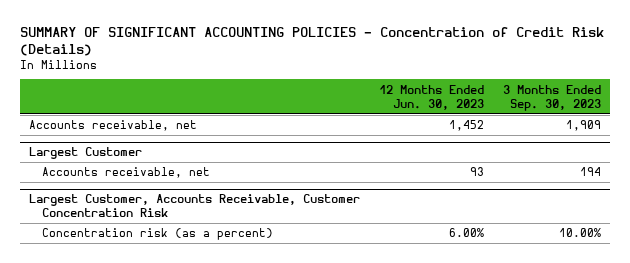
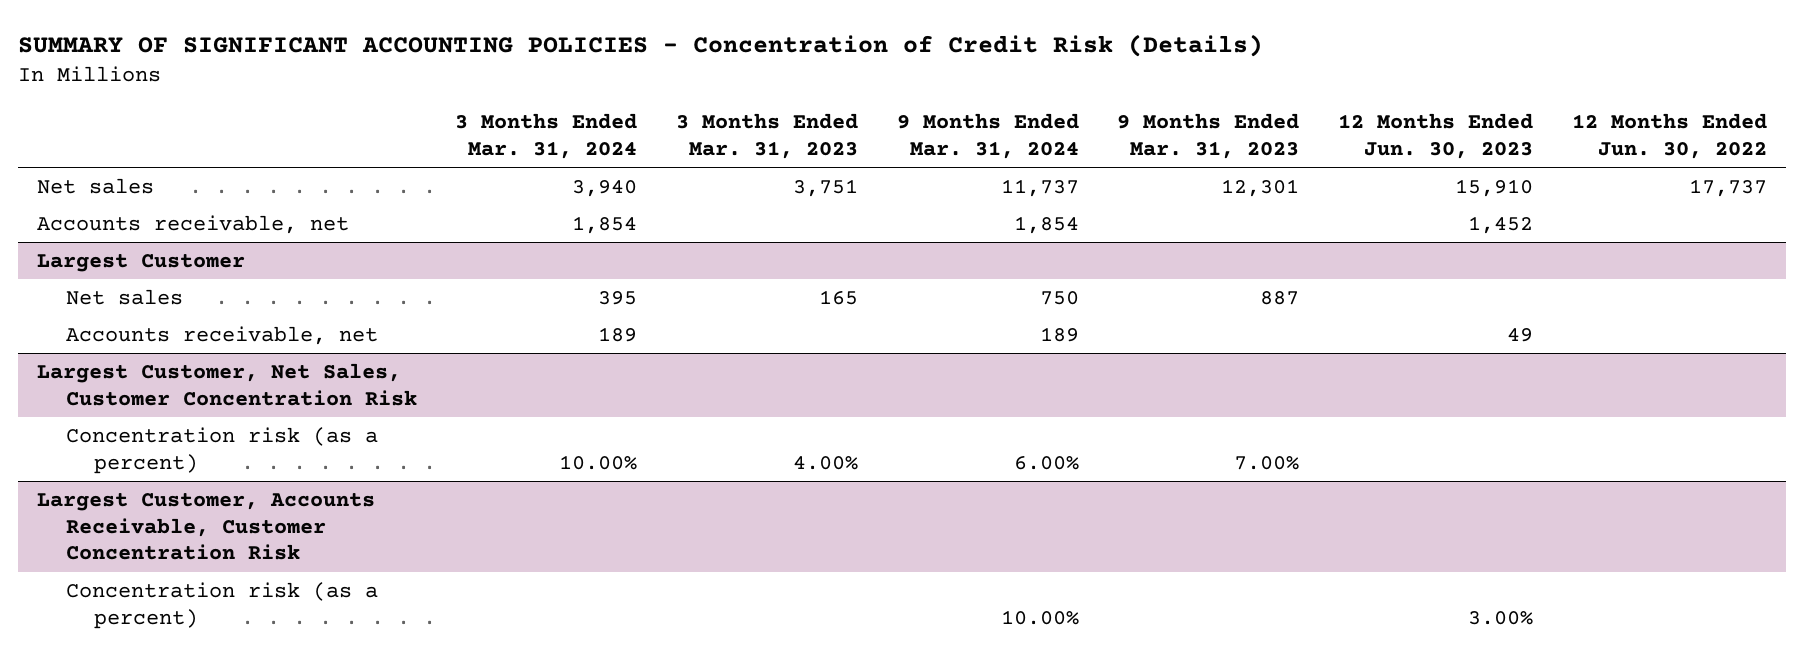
[502,84,601,111] 3 Months Ended Sep. 30, 2023 -> none
none -> [455,113,638,159] 3 Months Ended Mar. 31, 2024
none -> [675,113,858,159] 3 Months Ended Mar. 31, 2023
none -> [896,113,1079,159] 9 Months Ended Mar. 31, 2024
none -> [1117,113,1300,159] 9 Months Ended Mar. 31, 2023
none -> [1571,113,1767,159] 12 Months Ended Jun. 30, 2022
none -> [37,177,155,194] Net sales
none -> [65,288,183,305] Net sales
[469,167,484,177] 93 -> [1507,327,1534,342] 49
none -> [37,362,417,406] Largest Customer, Net Sales, Customer Concentration Risk
none -> [65,426,378,474] Concentration risk (as a percent)
[448,228,484,238] 6.00% -> [1468,610,1534,625] 3.00%

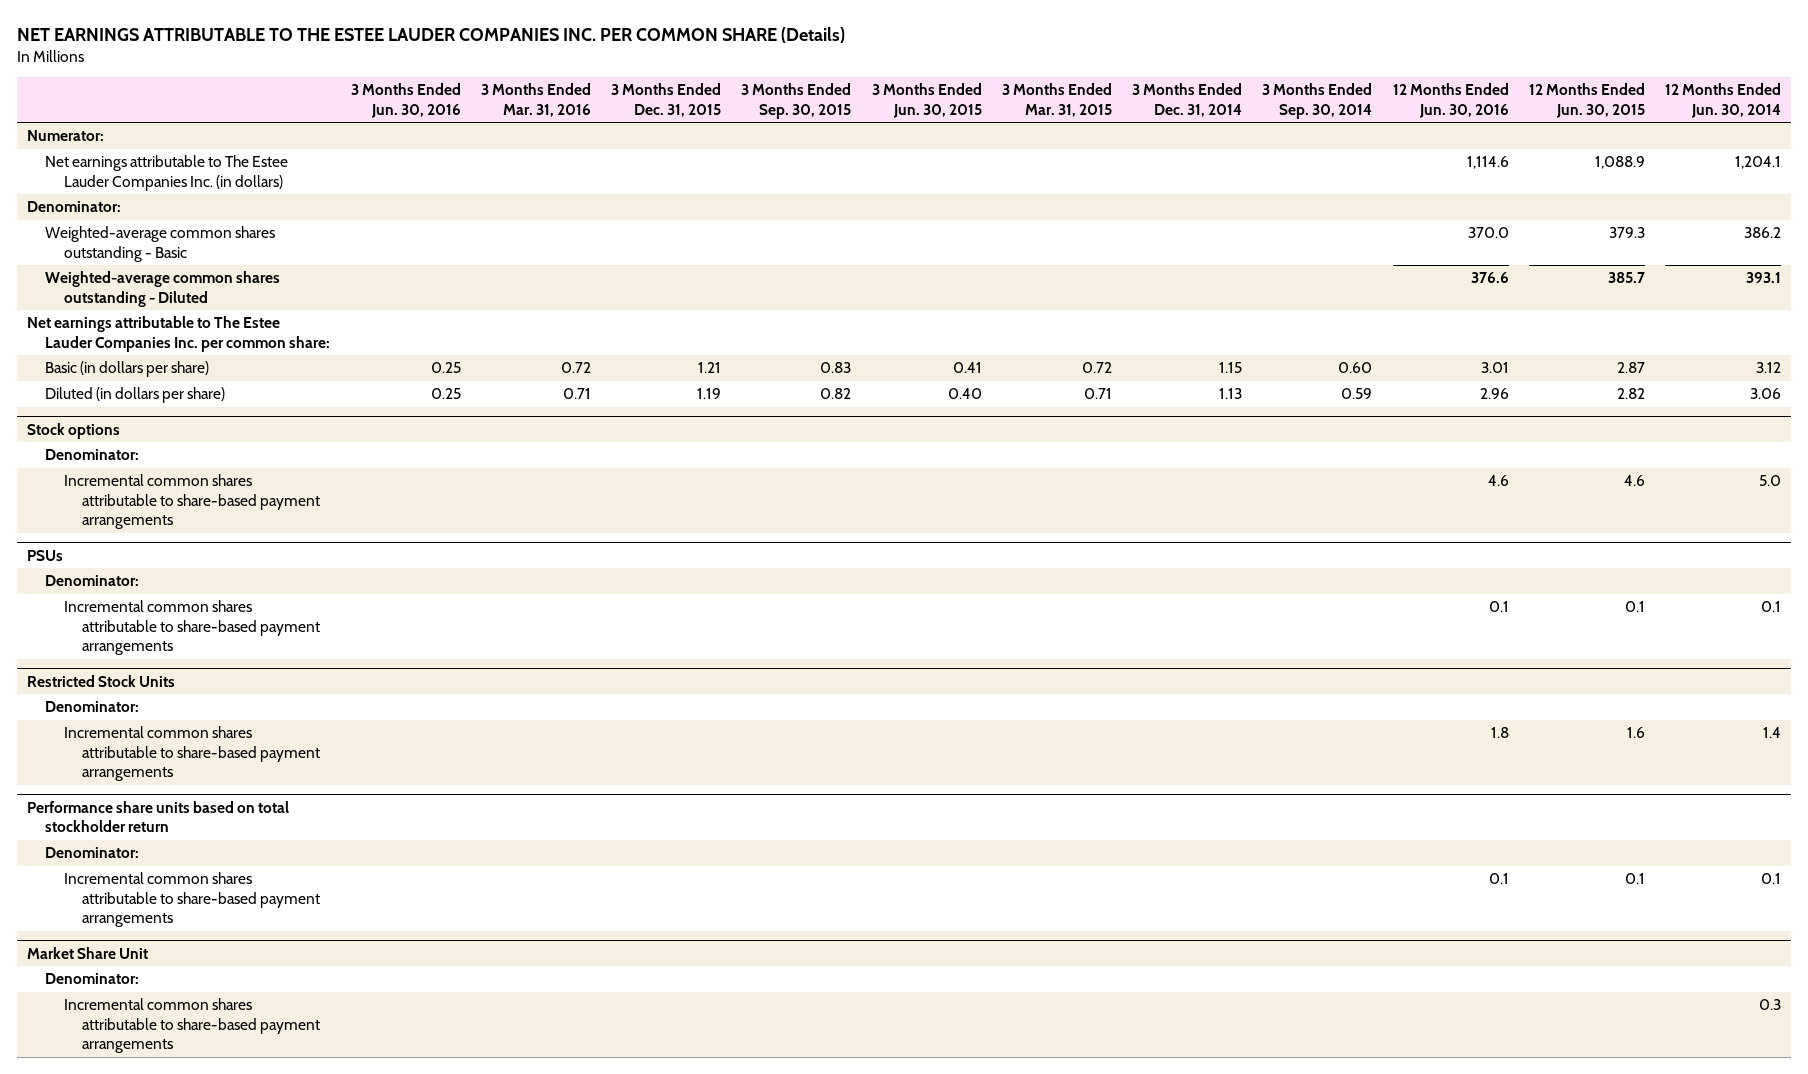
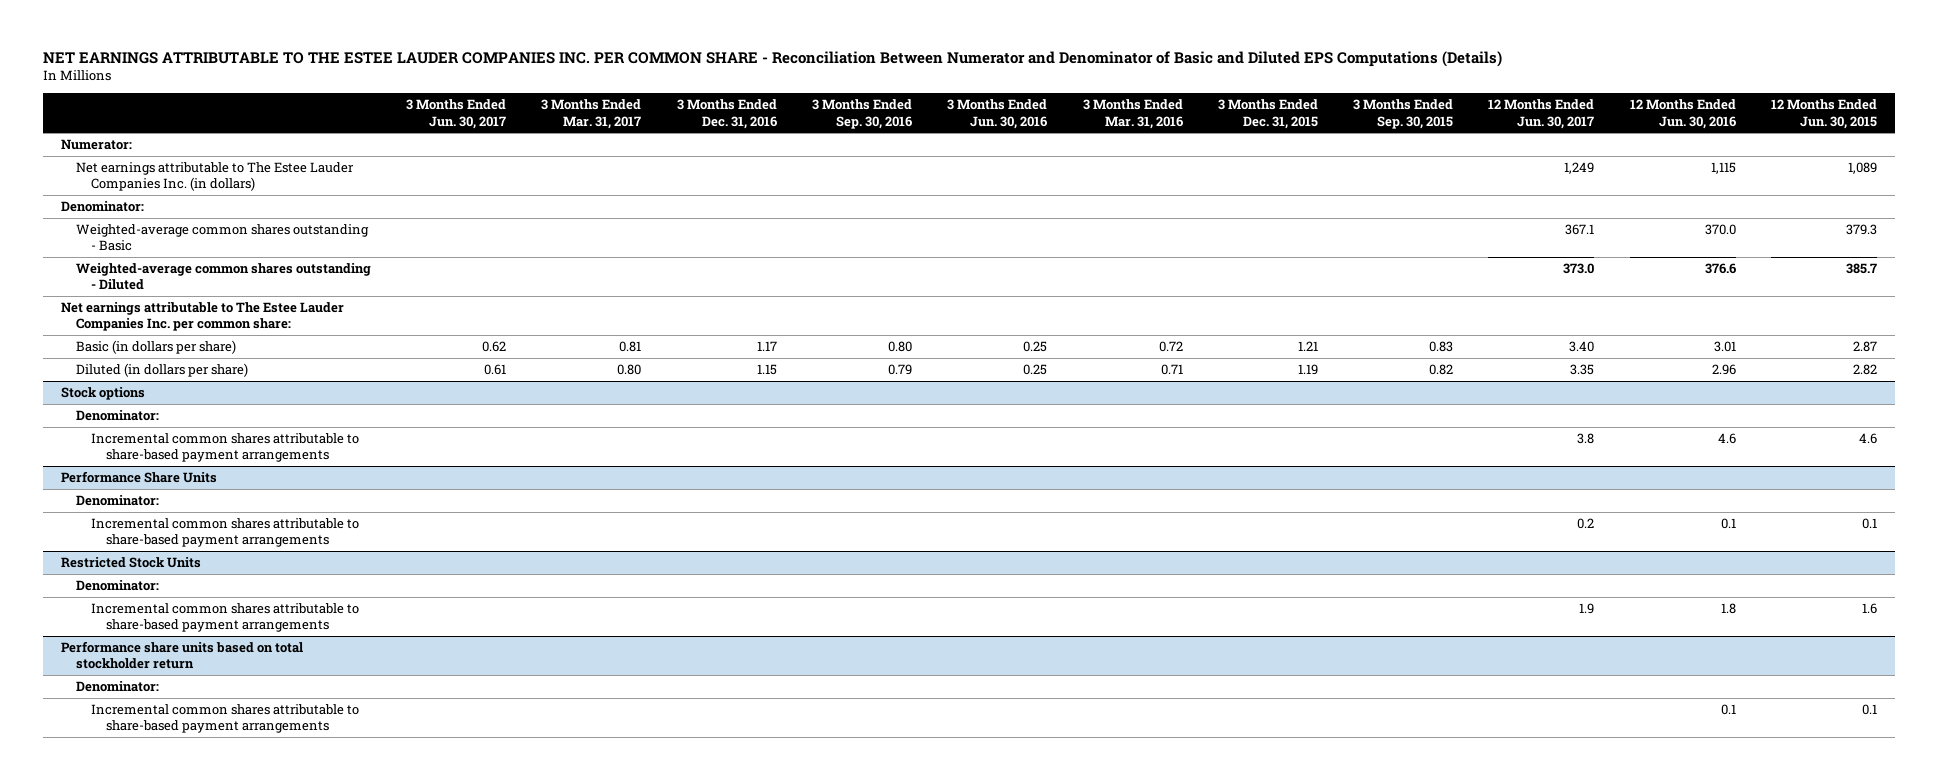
[16,26,845,43] NET EARNINGS ATTRIBUTABLE TO THE ESTEE LAUDER COMPANIES INC. PER COMMON SHARE (Details) -> [42,51,1502,68] NET EARNINGS ATTRIBUTABLE TO THE ESTEE LAUDER COMPANIES INC. PER COMMON SHARE - Reconciliation Between Numerator and Denominator of Basic and Diluted EPS Computations (Details)
[871,83,982,118] 3 Months Ended Jun. 30, 2015 -> none
[1001,83,1112,117] 3 Months Ended Mar. 31, 2015 -> none
[1132,83,1243,117] 3 Months Ended Dec. 31, 2014 -> none
[1262,83,1373,119] 3 Months Ended Sep. 30, 2014 -> none
[1665,83,1782,118] 12 Months Ended Jun. 30, 2014 -> none
none -> [406,99,507,129] 3 Months Ended Jun. 30, 2017
none -> [541,99,642,129] 3 Months Ended Mar. 31, 2017
none -> [676,99,777,129] 3 Months Ended Dec. 31, 2016
none -> [811,99,912,129] 3 Months Ended Sep. 30, 2016
none -> [1488,99,1595,129] 12 Months Ended Jun. 30, 2017
[1466,156,1509,170] 1,114.6 -> [1710,162,1736,175] 1,115
[1595,156,1646,170] 1,088.9 -> [1847,162,1877,175] 1,089
[27,549,64,561] PSUs -> none
none -> [60,471,217,484] Performance Share Units
[27,946,149,959] Market Share Unit -> none
[45,973,140,985] Denominator: -> none
[63,998,320,1054] Incremental common shares attributable to share-based payment arrangements -> none

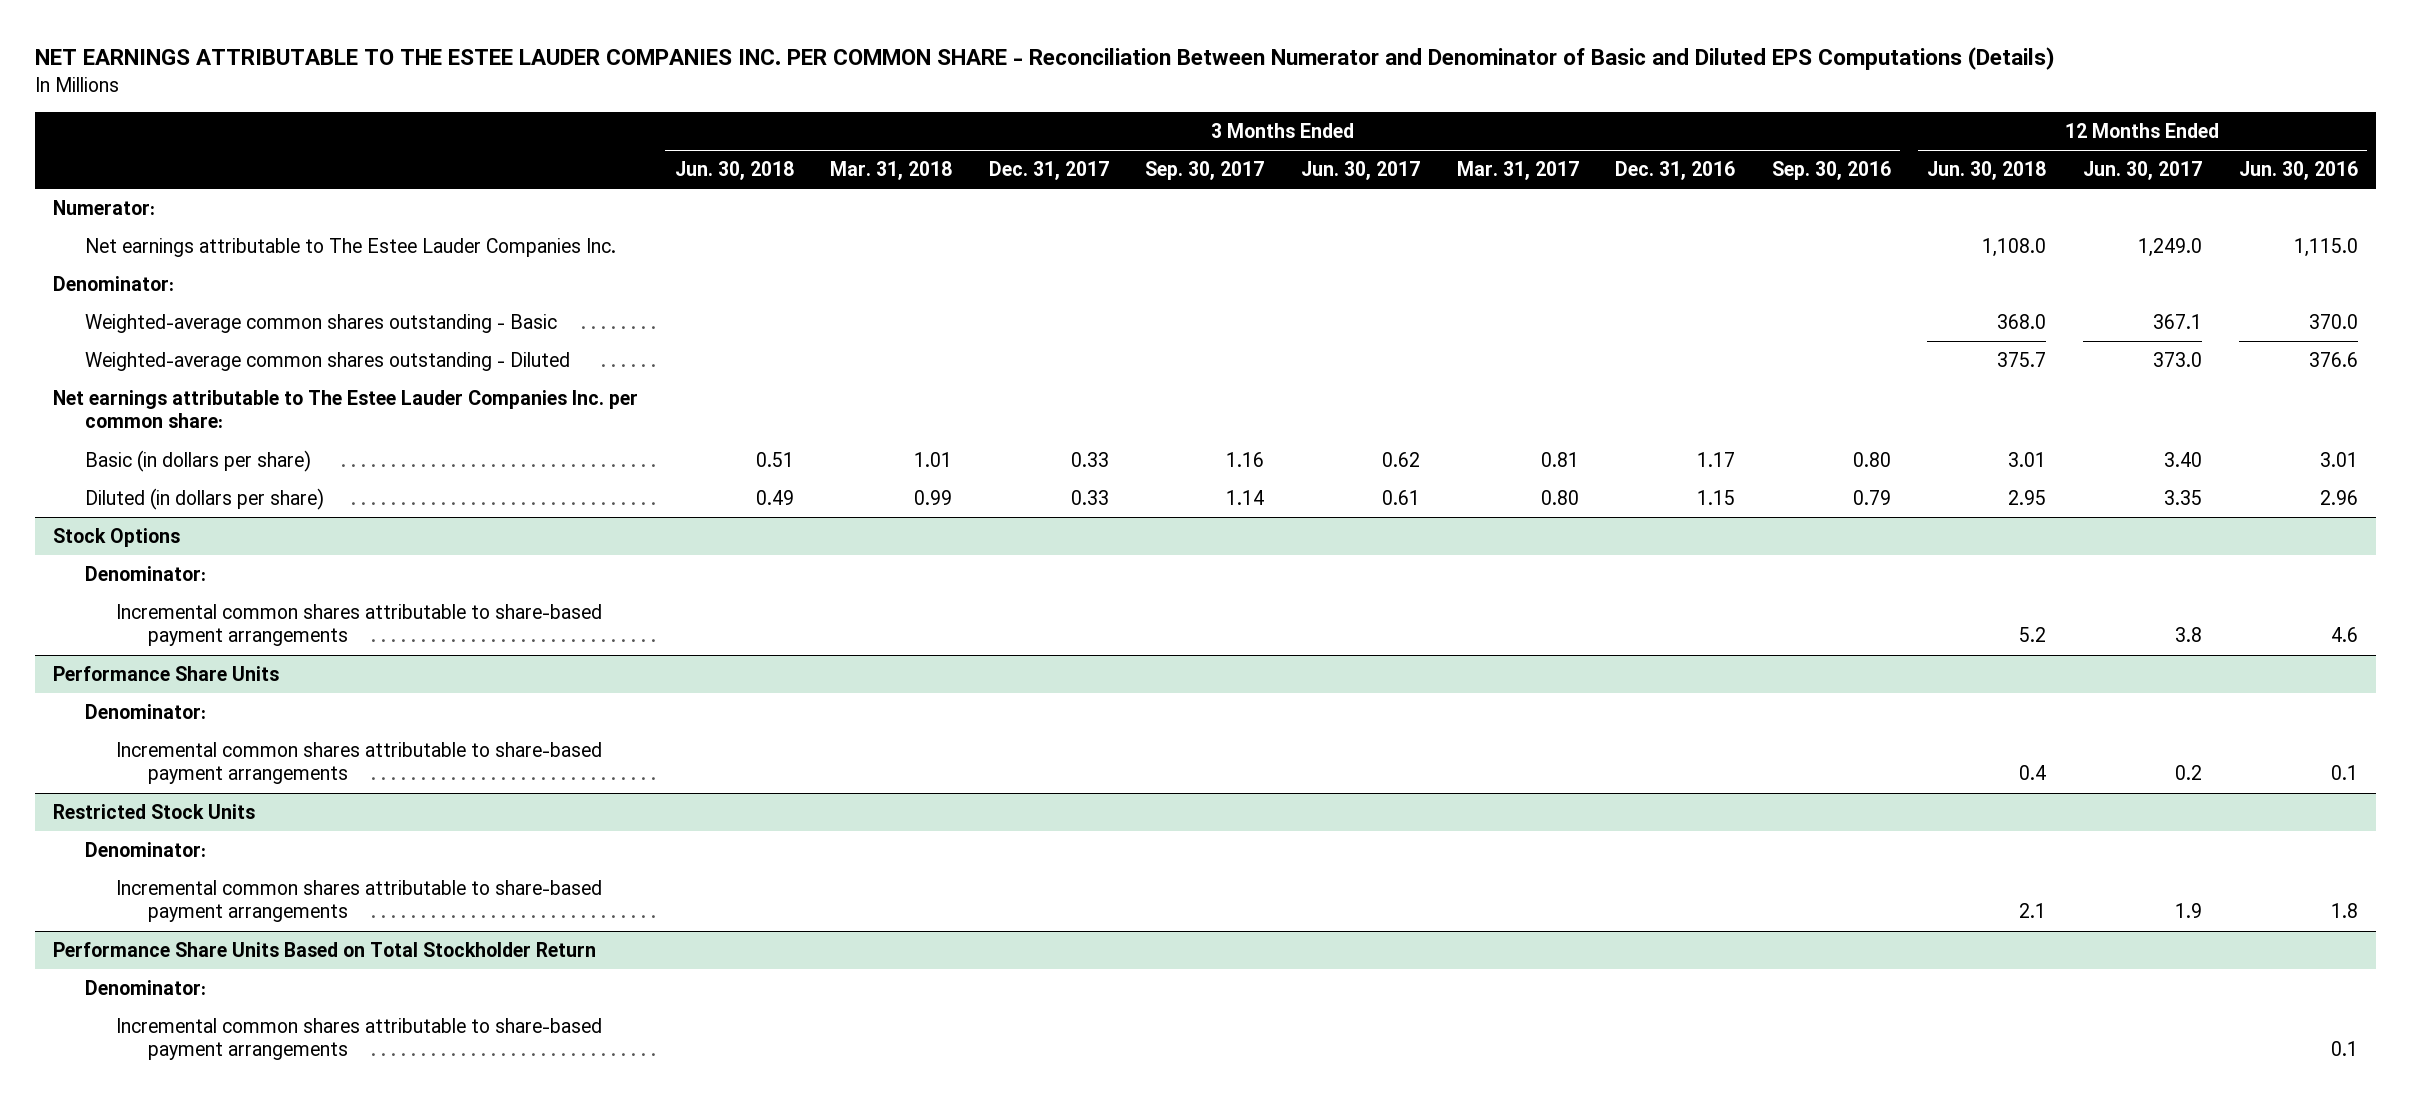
[947,99,1048,129] 3 Months Ended Jun. 30, 2016 -> none
[1082,99,1183,129] 3 Months Ended Mar. 31, 2016 -> none
[1217,99,1318,129] 3 Months Ended Dec. 31, 2015 -> none
[1353,99,1454,129] 3 Months Ended Sep. 30, 2015 -> none
[1770,99,1877,129] 12 Months Ended Jun. 30, 2015 -> none
none -> [674,161,794,181] Jun. 30, 2018
none -> [830,161,953,181] Mar. 31, 2018
none -> [988,161,1109,181] Dec. 31, 2017
none -> [1145,161,1265,181] Sep. 30, 2017
none -> [1927,161,2047,181] Jun. 30, 2018
[75,162,354,192] Net earnings attributable to The Estee Lauder Companies Inc. (in dollars) -> [84,238,616,258] Net earnings attributable to The Estee Lauder Companies Inc.
[1564,162,1595,175] 1,249 -> [2137,238,2202,258] 1,249.0
[1710,162,1736,175] 1,115 -> [2293,238,2358,258] 1,115.0
[60,387,145,401] Stock options -> [53,528,181,548] Stock Options
[60,641,303,670] Performance share units based on total stockholder return -> [53,942,597,958] Performance Share Units Based on Total Stockholder Return

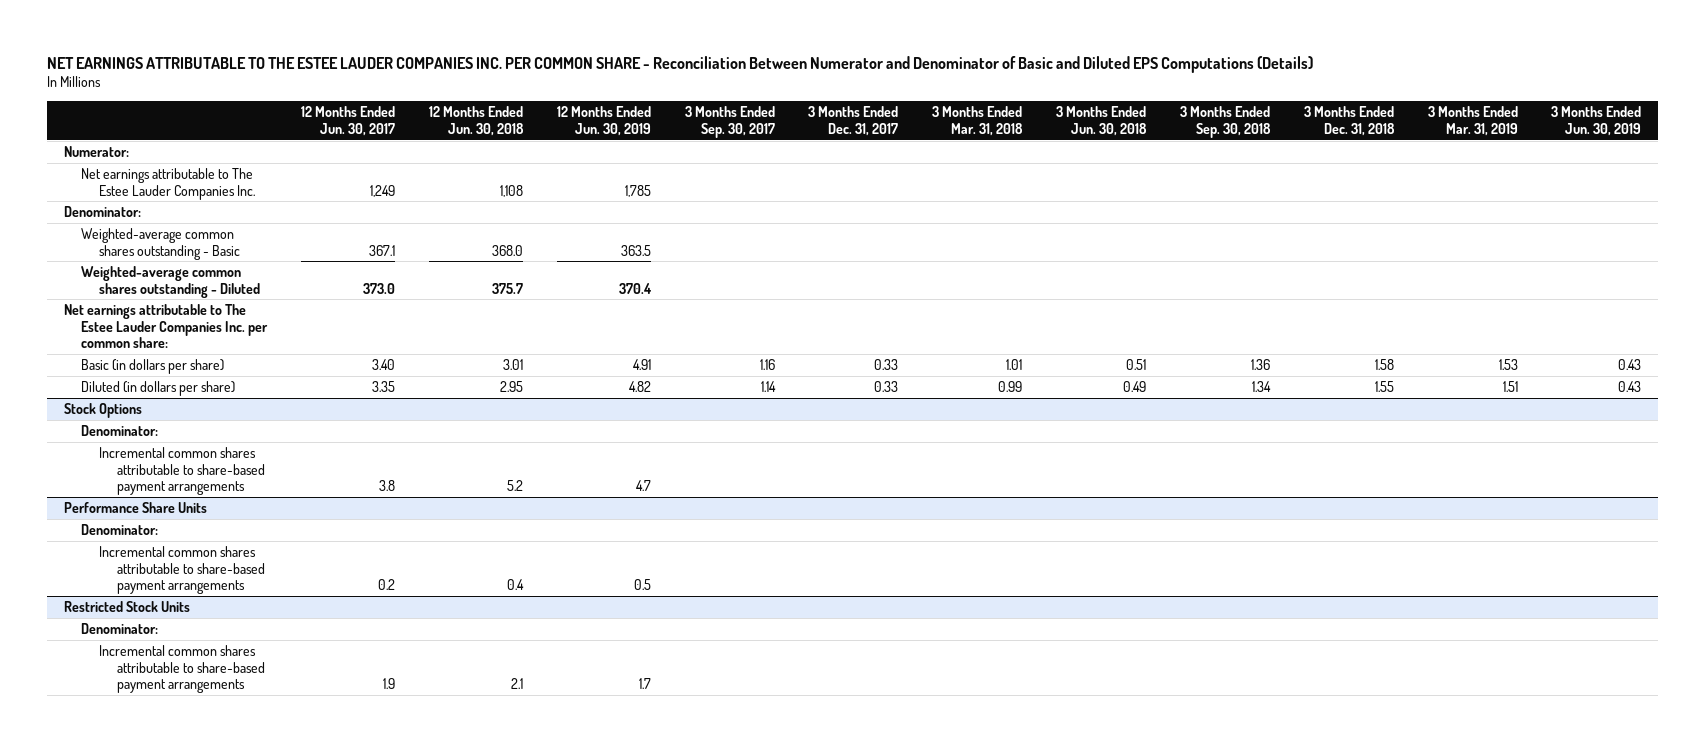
[1300,161,1420,181] Jun. 30, 2017 -> none
[1456,161,1579,181] Mar. 31, 2017 -> none
[1615,161,1736,181] Dec. 31, 2016 -> none
[1771,161,1891,181] Sep. 30, 2016 -> none
[2238,161,2358,181] Jun. 30, 2016 -> none
none -> [556,106,651,137] 12 Months Ended Jun. 30, 2019
none -> [1179,106,1271,139] 3 Months Ended Sep. 30, 2018
none -> [1303,106,1395,137] 3 Months Ended Dec. 31, 2018
none -> [1427,106,1518,137] 3 Months Ended Mar. 31, 2019
none -> [1551,106,1642,137] 3 Months Ended Jun. 30, 2019
[1982,238,2047,258] 1,108.0 -> [500,184,524,197] 1,108
[2137,238,2202,258] 1,249.0 -> [370,184,396,197] 1,249
[53,942,597,958] Performance Share Units Based on Total Stockholder Return -> none
[84,980,206,996] Denominator: -> none
[116,1018,603,1061] Incremental common shares attributable to share-based payment arrangements -> none

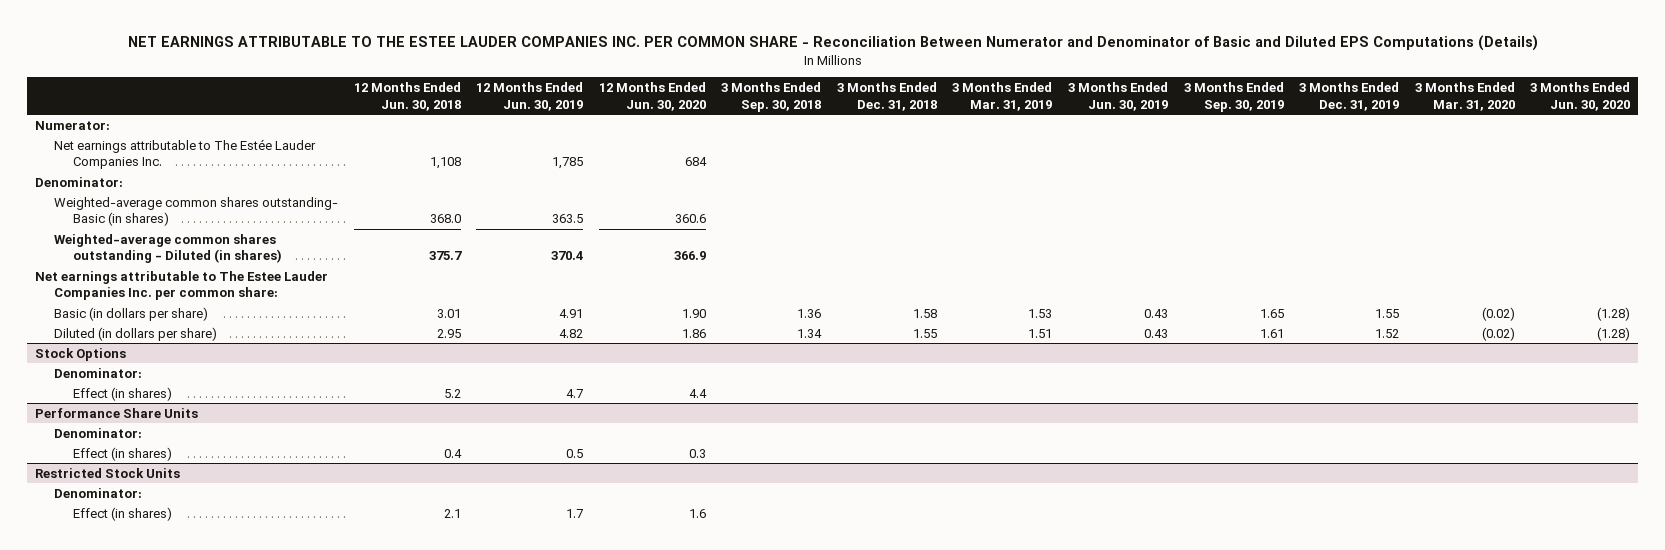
[301,106,396,137] 12 Months Ended Jun. 30, 2017 -> none
[684,106,775,139] 3 Months Ended Sep. 30, 2017 -> none
[808,106,899,137] 3 Months Ended Dec. 31, 2017 -> none
[932,106,1024,137] 3 Months Ended Mar. 31, 2018 -> none
[1056,106,1148,137] 3 Months Ended Jun. 30, 2018 -> none
none -> [598,82,706,111] 12 Months Ended Jun. 30, 2020
none -> [1183,82,1284,112] 3 Months Ended Sep. 30, 2019
none -> [1299,82,1400,111] 3 Months Ended Dec. 31, 2019
none -> [1414,82,1515,111] 3 Months Ended Mar. 31, 2020
none -> [1530,82,1631,111] 3 Months Ended Jun. 30, 2020
[81,167,255,200] Net earnings attributable to The Estee Lauder Companies Inc. -> [54,138,317,170] Net earnings attributable to The Estée Lauder Companies Inc.
[81,227,240,260] Weighted-average common shares outstanding - Basic -> [54,196,339,227] Weighted-average common shares outstanding- Basic (in shares)
[81,265,260,298] Weighted-average common shares outstanding - Diluted -> [54,233,283,264] Weighted-average common shares outstanding - Diluted (in shares)
[98,446,265,496] Incremental common shares attributable to share-based payment arrangements -> [73,386,173,401] Effect (in shares)
[98,545,265,595] Incremental common shares attributable to share-based payment arrangements -> [73,446,173,461] Effect (in shares)
[98,644,265,694] Incremental common shares attributable to share-based payment arrangements -> [73,506,173,521] Effect (in shares)

